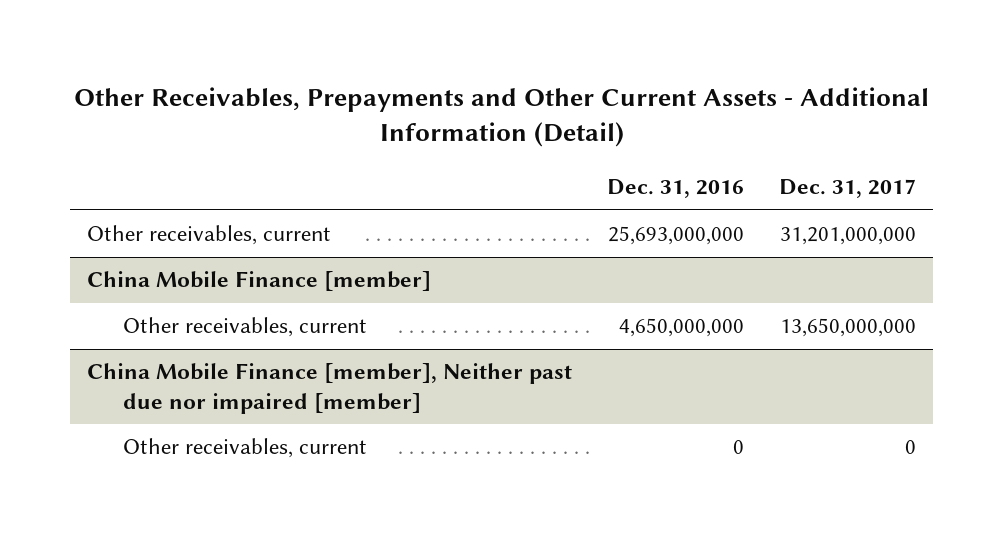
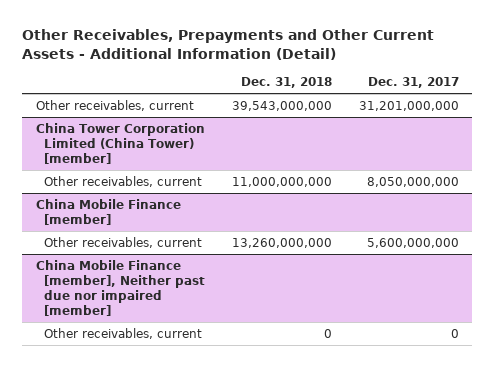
[607,179,745,199] Dec. 31, 2016 -> none
none -> [241,76,333,88] Dec. 31, 2018
none -> [35,122,205,164] China Tower Corporation Limited (China Tower) [member]
none -> [44,175,203,187] Other receivables, current
[779,318,916,338] 13,650,000,000 -> [366,237,459,248] 5,600,000,000

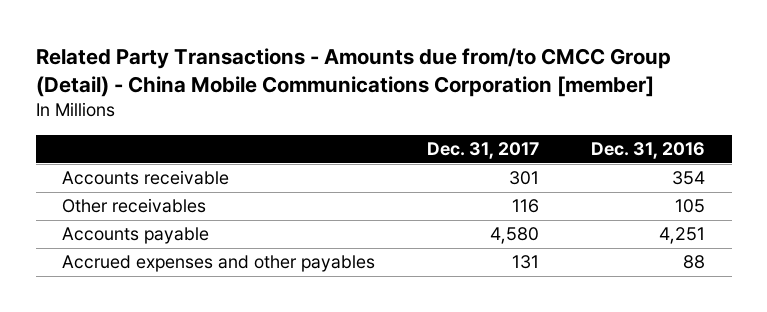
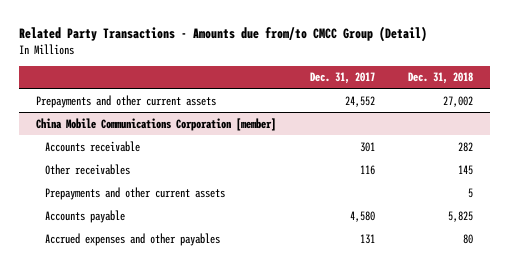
[35,47,671,97] Related Party Transactions - Amounts due from/to CMCC Group (Detail) - China Mobile Communications Corporation [member] -> [19,25,428,42] Related Party Transactions - Amounts due from/to CMCC Group (Detail)
[591,142,706,160] Dec. 31, 2016 -> none
none -> [408,72,474,85] Dec. 31, 2018
none -> [35,94,216,108] Prepayments and other current assets
none -> [35,117,276,131] China Mobile Communications Corporation [member]
none -> [44,186,225,200] Prepayments and other current assets

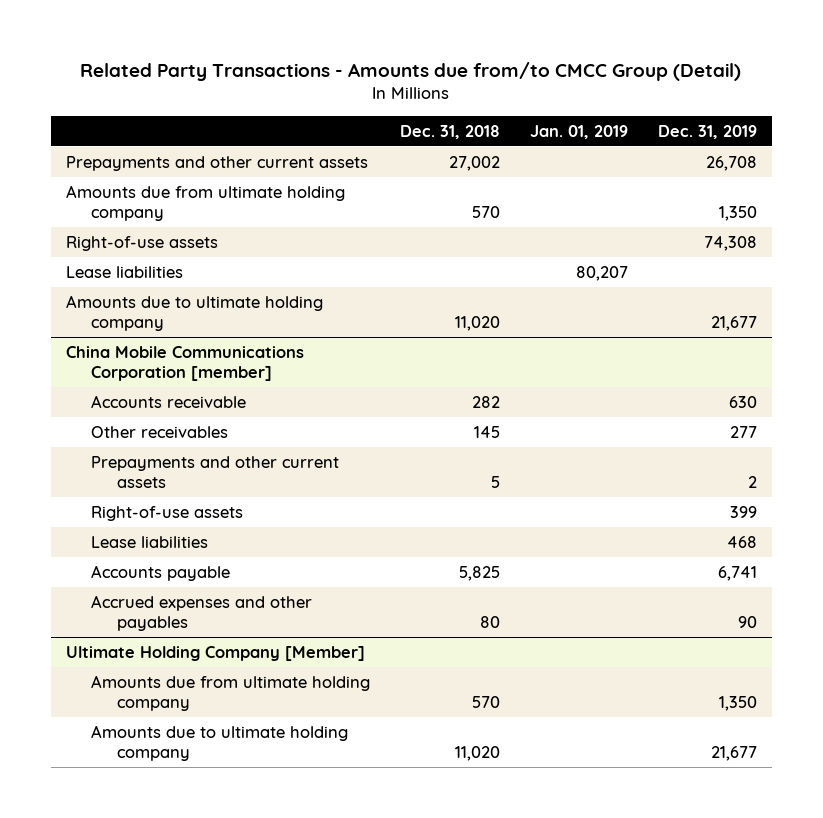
[309,72,375,85] Dec. 31, 2017 -> none
none -> [529,124,628,139] Jan. 01, 2019
none -> [657,124,757,139] Dec. 31, 2019
none -> [66,184,346,221] Amounts due from ultimate holding company
none -> [66,235,219,251] Right-of-use assets
none -> [66,265,184,278] Lease liabilities
none -> [66,294,324,331] Amounts due to ultimate holding company
none -> [91,505,244,521] Right-of-use assets
none -> [91,535,209,548] Lease liabilities
none -> [66,645,366,661] Ultimate Holding Company [Member]
none -> [91,674,371,711] Amounts due from ultimate holding company
none -> [91,724,349,761] Amounts due to ultimate holding company

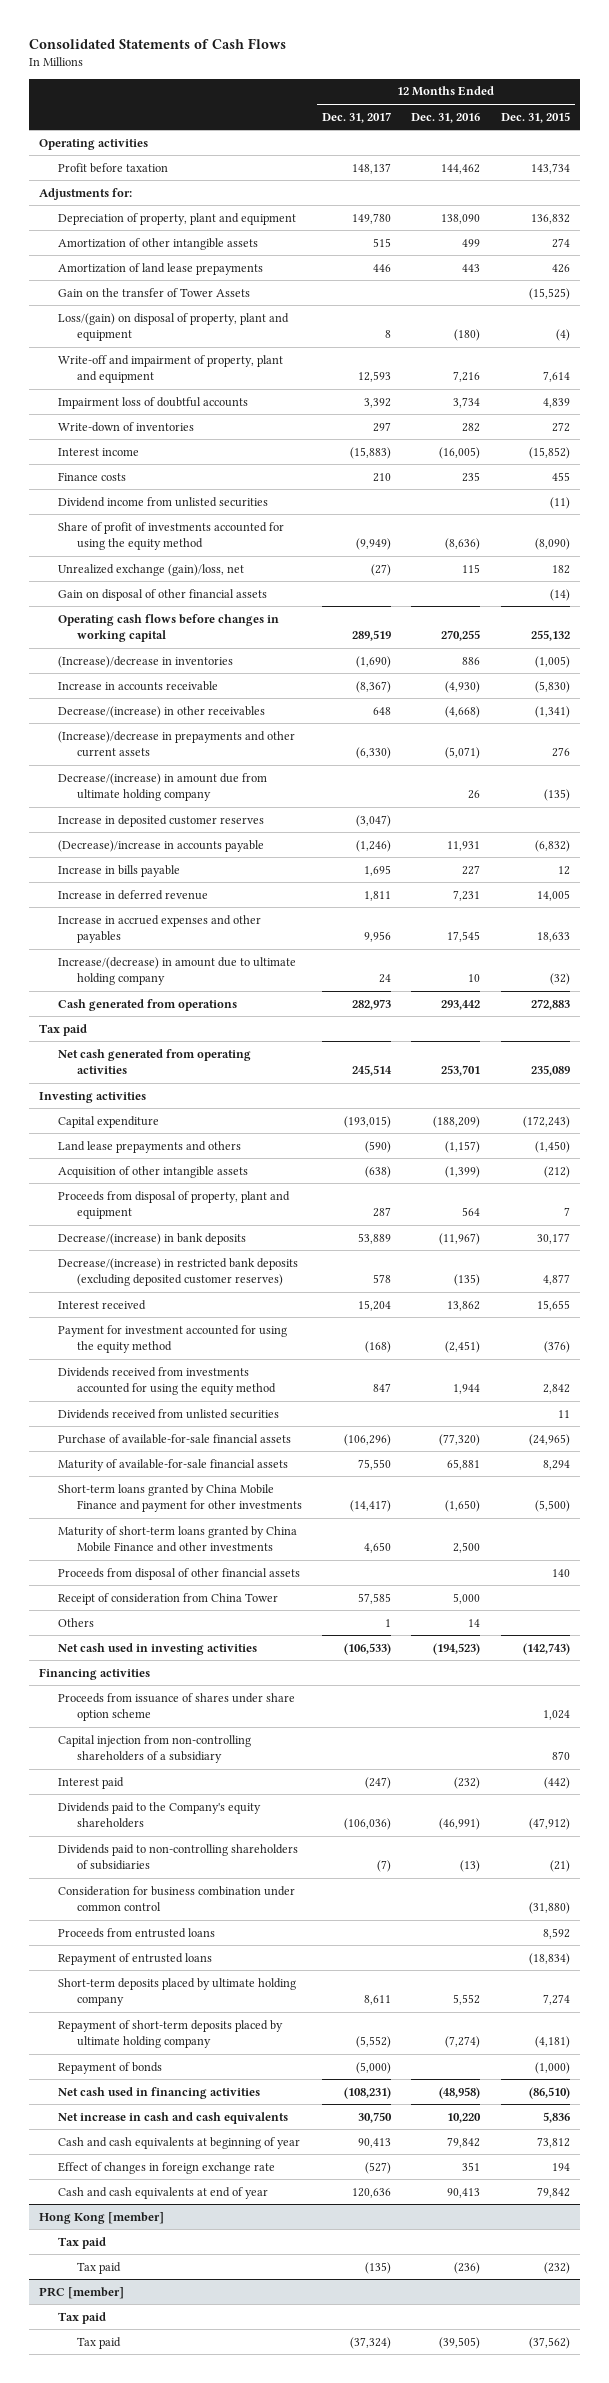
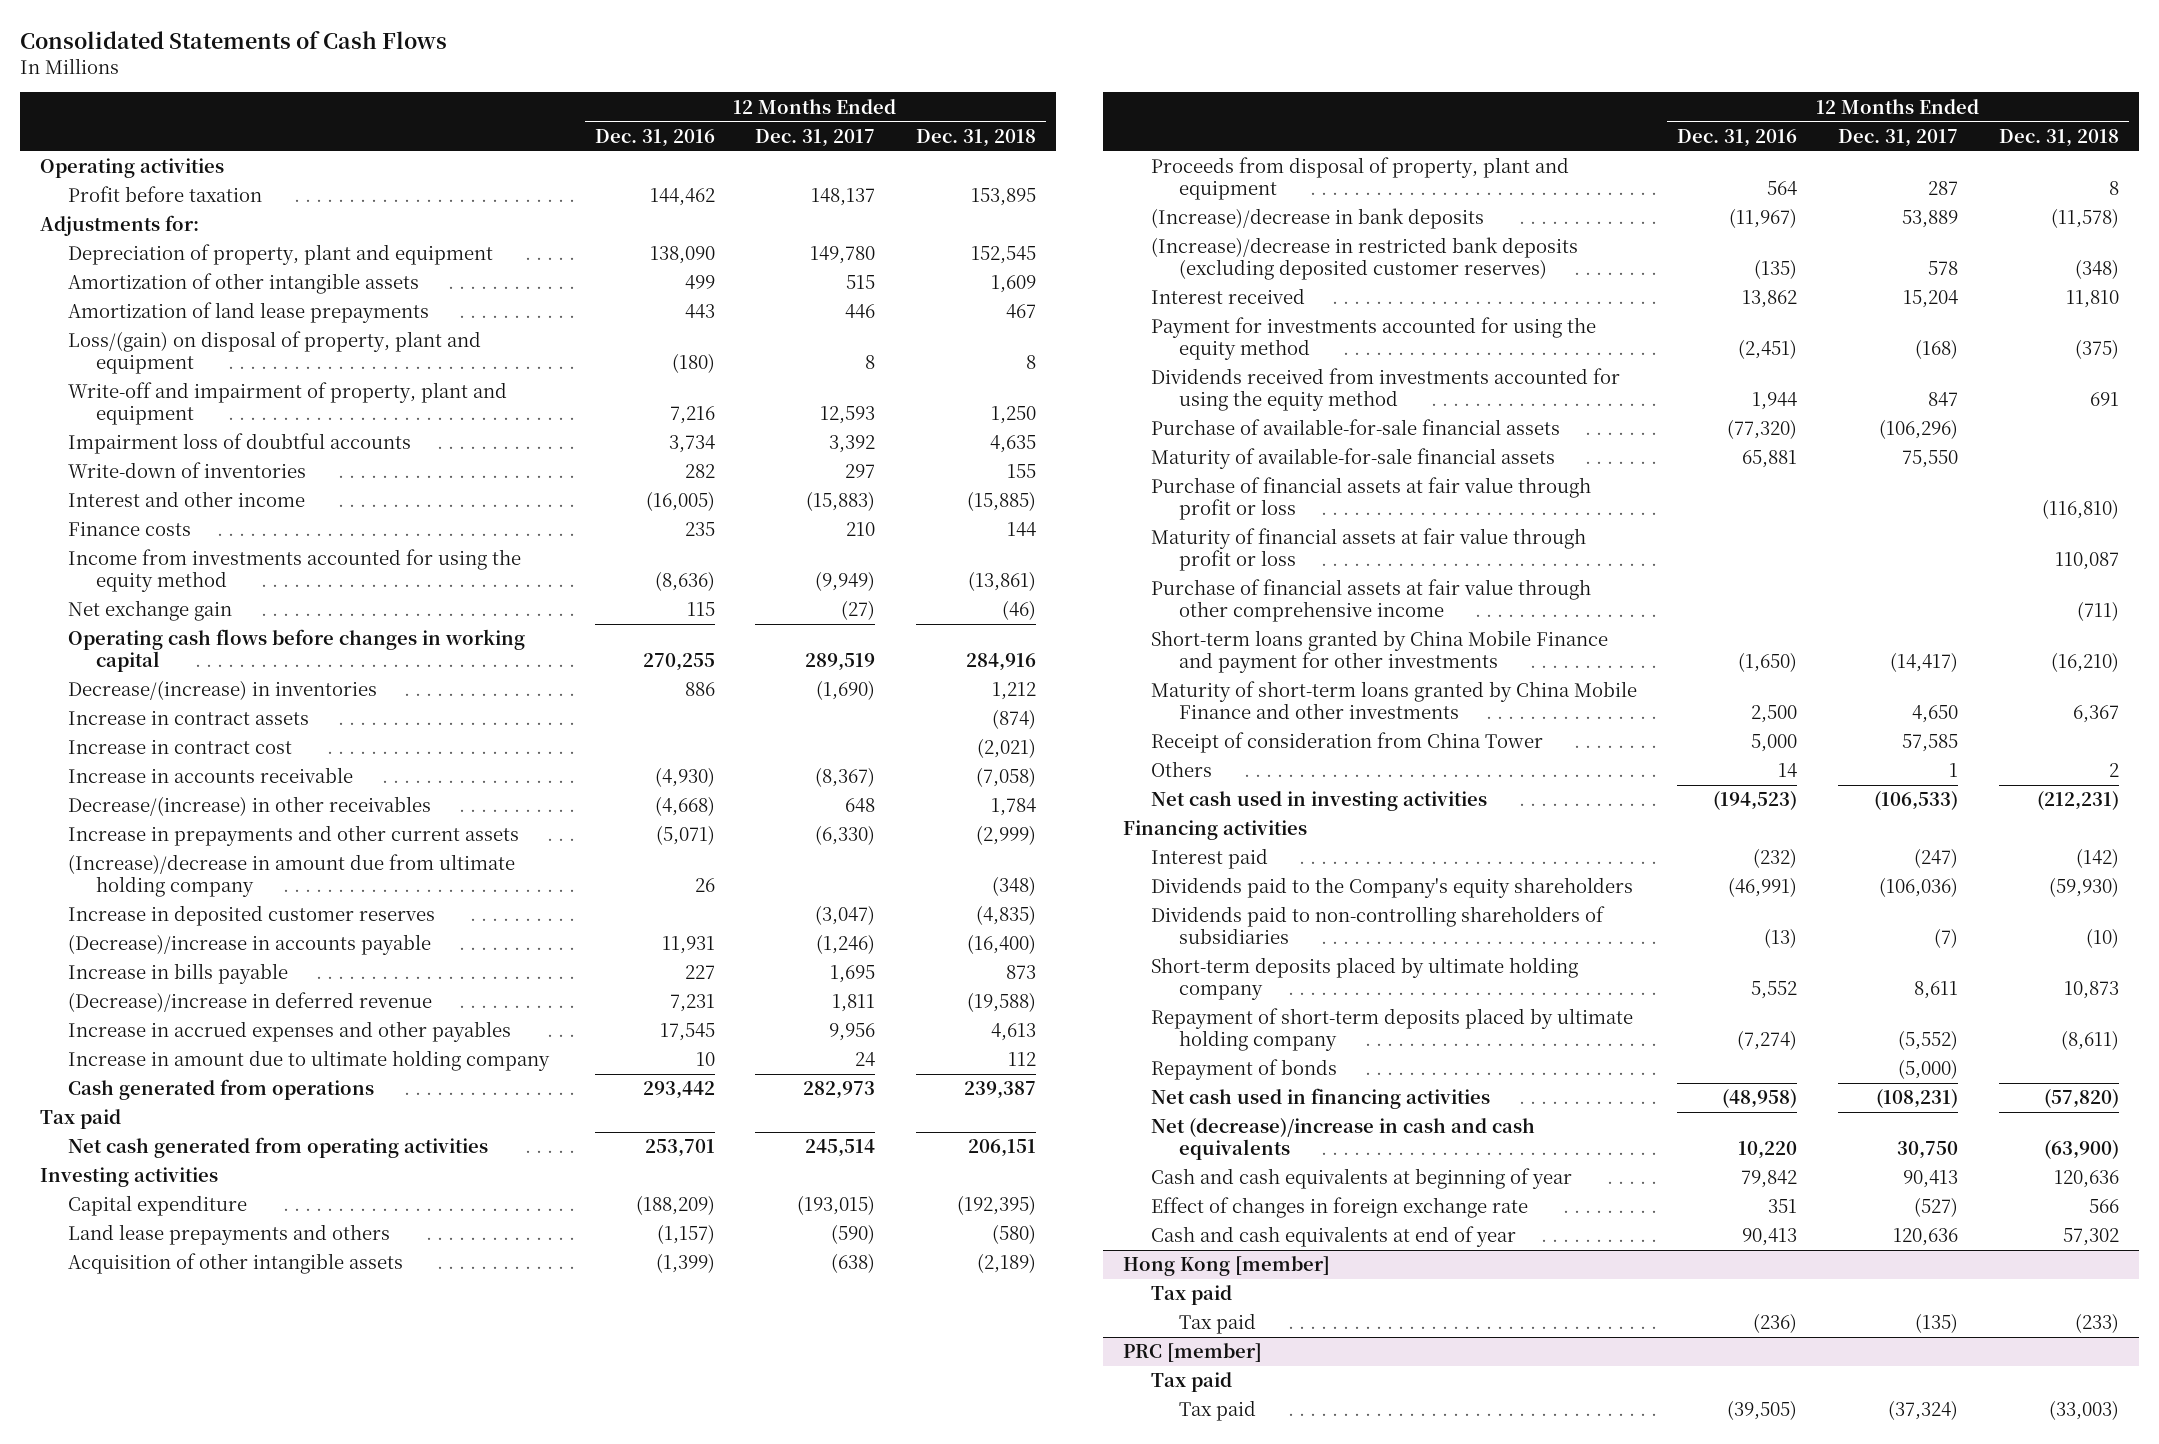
[500,111,570,123] Dec. 31, 2015 -> none
none -> [916,128,1037,147] Dec. 31, 2018
[57,287,250,297] Gain on the transfer of Tower Assets -> none
[57,447,139,456] Interest income -> [68,491,306,508] Interest and other income
[57,496,268,507] Dividend income from unlisted securities -> none
[57,588,267,601] Gain on disposal of other financial assets -> none
[57,521,284,551] Share of profit of investments accounted for using the equity method -> [68,549,522,593] Income from investments accounted for using the equity method
[57,563,244,576] Unrealized exchange (gain)/loss, net -> [68,600,233,622] Net exchange gain
[57,655,233,668] (Increase)/decrease in inventories -> [68,680,378,701] Decrease/(increase) in inventories
none -> [68,710,310,726] Increase in contract assets
none -> [68,739,293,755] Increase in contract cost
[57,730,295,758] (Increase)/decrease in prepayments and other current assets -> [68,825,520,847] Increase in prepayments and other current assets
[57,772,267,802] Decrease/(increase) in amount due from ultimate holding company -> [68,854,516,898] (Increase)/decrease in amount due from ultimate holding company
[57,889,208,900] Increase in deferred revenue -> [68,992,433,1013] (Decrease)/increase in deferred revenue
[57,956,296,986] Increase/(decrease) in amount due to ultimate holding company -> [68,1050,551,1072] Increase in amount due to ultimate holding company
[57,1232,246,1245] Decrease/(increase) in bank deposits -> [1150,208,1484,230] (Increase)/decrease in bank deposits
[57,1257,298,1287] Decrease/(increase) in restricted bank deposits (excluding deposited customer reserves) -> [1150,237,1578,281] (Increase)/decrease in restricted bank deposits (excluding deposited customer reserves)
[57,1324,287,1354] Payment for investment accounted for using the equity method -> [1150,317,1596,361] Payment for investments accounted for using the equity method
[57,1408,279,1419] Dividends received from unlisted securities -> none
none -> [1150,477,1591,521] Purchase of financial assets at fair value through profit or loss
none -> [1150,528,1586,572] Maturity of financial assets at fair value through profit or loss
none -> [1150,579,1591,623] Purchase of financial assets at fair value through other comprehensive income
[57,1567,300,1580] Proceeds from disposal of other financial assets -> none
[57,1692,295,1722] Proceeds from issuance of shares under share option scheme -> none
[57,1734,251,1764] Capital injection from non-controlling shareholders of a subsidiary -> none
[57,1885,295,1912] Consideration for business combination under common control -> none
[57,1927,215,1938] Proceeds from entrusted loans -> none
[57,1952,212,1965] Repayment of entrusted loans -> none
[57,2111,288,2124] Net increase in cash and cash equivalents -> [1150,1118,1535,1161] Net (decrease)/increase in cash and cash equivalents

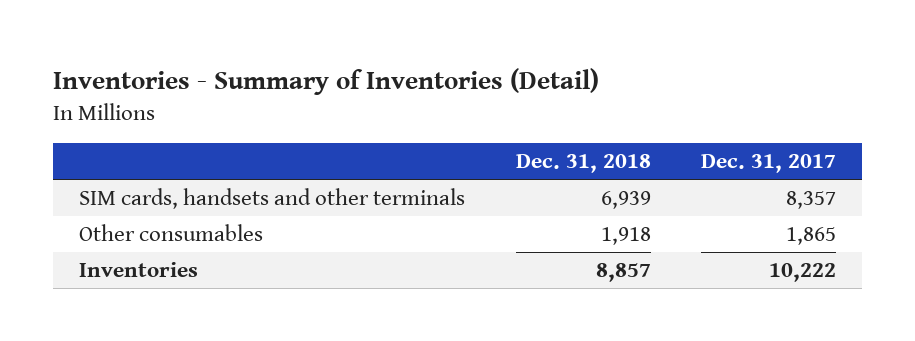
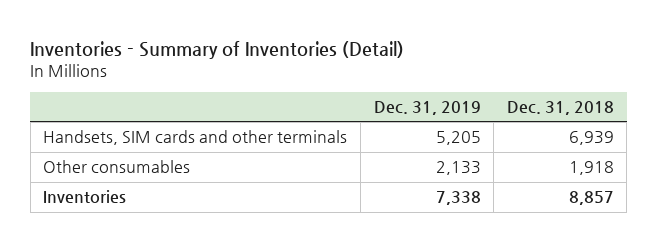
[701,154,837,174] Dec. 31, 2017 -> none
none -> [373,100,481,115] Dec. 31, 2019
[78,188,465,210] SIM cards, handsets and other terminals -> [43,130,348,146] Handsets, SIM cards and other terminals

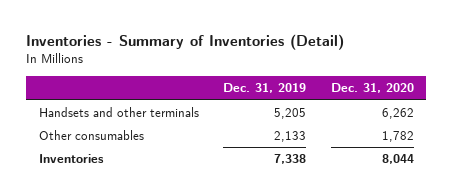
[506,100,614,115] Dec. 31, 2018 -> none
none -> [331,83,415,94] Dec. 31, 2020
[43,130,348,146] Handsets, SIM cards and other terminals -> [38,107,199,118] Handsets and other terminals

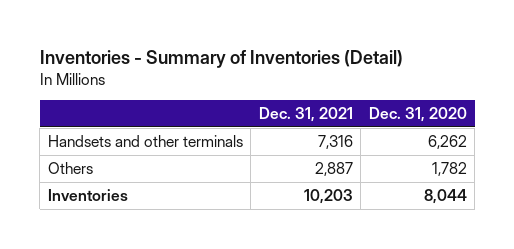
[223,83,307,94] Dec. 31, 2019 -> none
none -> [258,107,353,123] Dec. 31, 2021
[38,130,144,141] Other consumables -> [47,161,93,174] Others

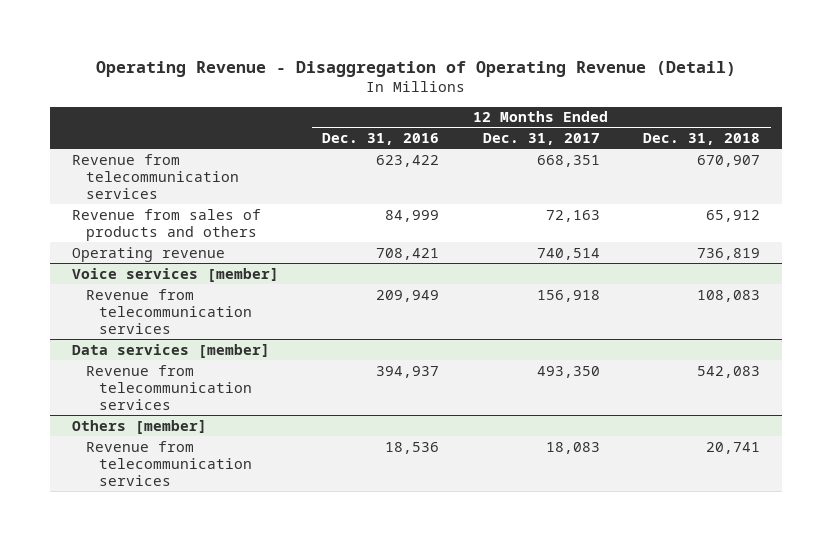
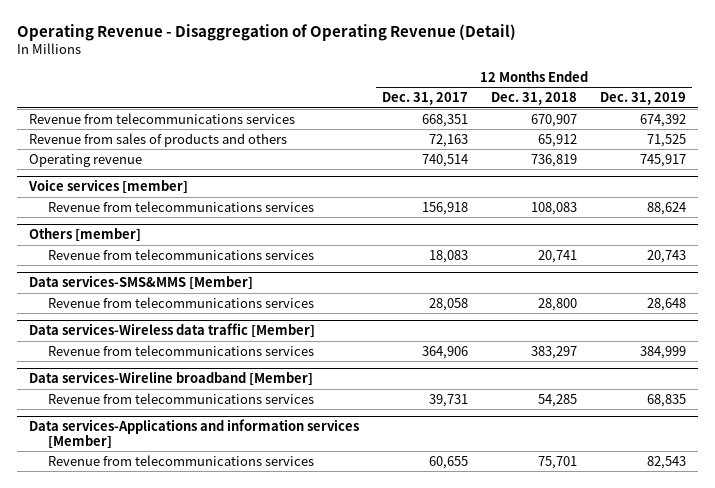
[322,132,440,145] Dec. 31, 2016 -> none
none -> [600,92,687,106] Dec. 31, 2019
[72,153,239,199] Revenue from telecommunication services -> [28,112,295,124] Revenue from telecommunications services
[72,343,271,358] Data services [member] -> none
[85,364,253,410] Revenue from telecommunication services -> none
[85,288,253,334] Revenue from telecommunication services -> [47,200,314,212] Revenue from telecommunications services
[85,440,253,486] Revenue from telecommunication services -> [47,248,314,260] Revenue from telecommunications services
none -> [28,275,253,291] Data services-SMS&MMS [Member]
none -> [47,296,314,308] Revenue from telecommunications services
none -> [28,323,315,339] Data services-Wireless data traffic [Member]
none -> [47,344,314,356] Revenue from telecommunications services
none -> [28,371,313,387] Data services-Wireline broadband [Member]
none -> [47,392,314,404] Revenue from telecommunications services
none -> [28,419,359,450] Data services-Applications and information services [Member]
none -> [47,454,314,466] Revenue from telecommunications services

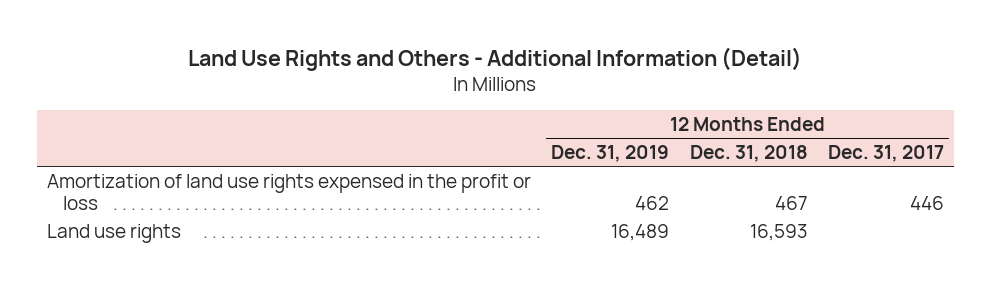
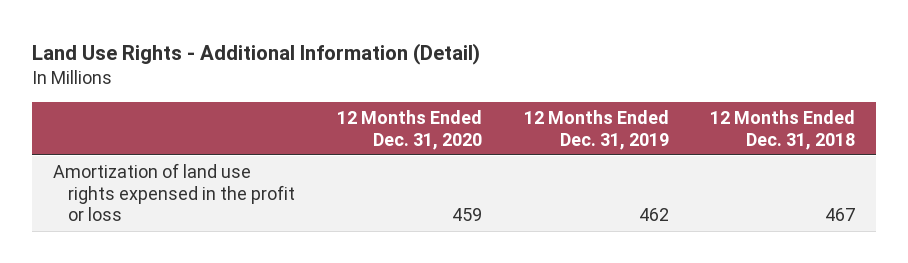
[188,46,803,71] Land Use Rights and Others - Additional Information (Detail) -> [31,42,480,65] Land Use Rights - Additional Information (Detail)
[828,144,945,162] Dec. 31, 2017 -> none
none -> [336,110,482,150] 12 Months Ended Dec. 31, 2020
[46,223,181,243] Land use rights -> none

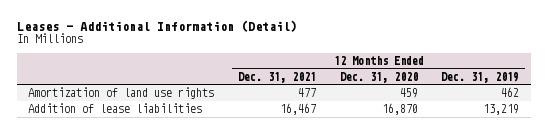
[31,42,480,65] Land Use Rights - Additional Information (Detail) -> [16,19,297,32] Leases - Additional Information (Detail)
[710,110,856,150] 12 Months Ended Dec. 31, 2018 -> none
none -> [237,71,316,83] Dec. 31, 2021
[52,162,296,222] Amortization of land use rights expensed in the profit or loss -> [28,87,215,100] Amortization of land use rights
none -> [28,103,203,114] Addition of lease liabilities

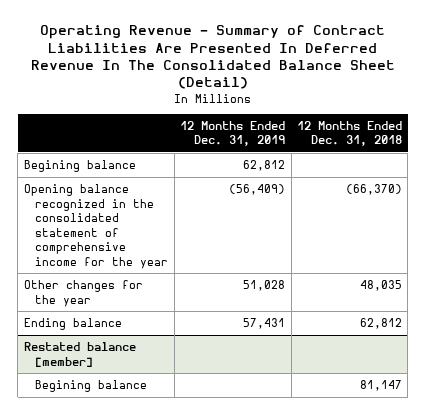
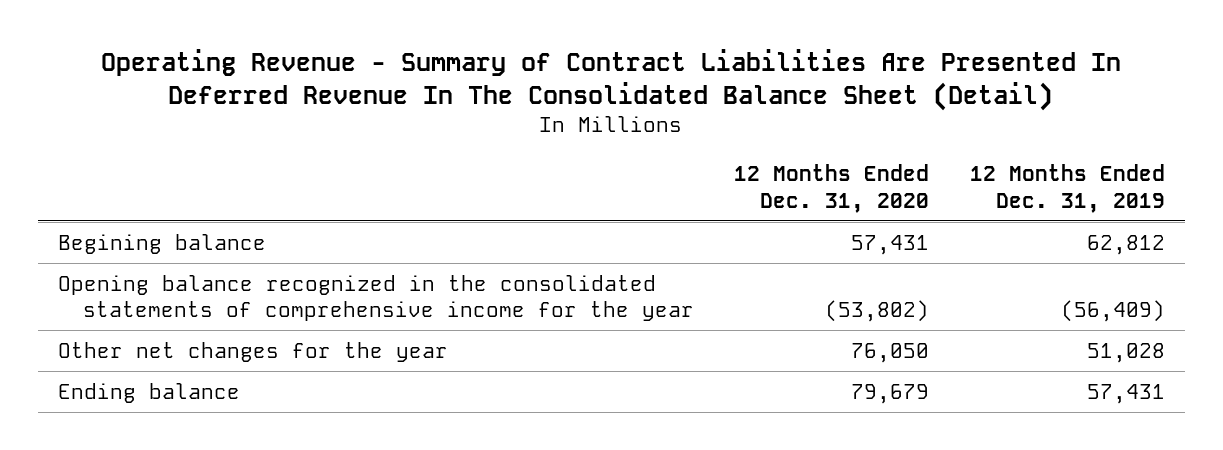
[296,120,402,147] 12 Months Ended Dec. 31, 2018 -> none
none -> [734,164,930,213] 12 Months Ended Dec. 31, 2020
[23,184,169,269] Opening balance recognized in the consolidated statement of comprehensive income for the year -> [57,275,695,322] Opening balance recognized in the consolidated statements of comprehensive income for the year
[23,280,143,307] Other changes for the year -> [57,342,448,363] Other net changes for the year
[23,342,136,367] Restated balance [member] -> none
[35,380,148,393] Begining balance -> none

